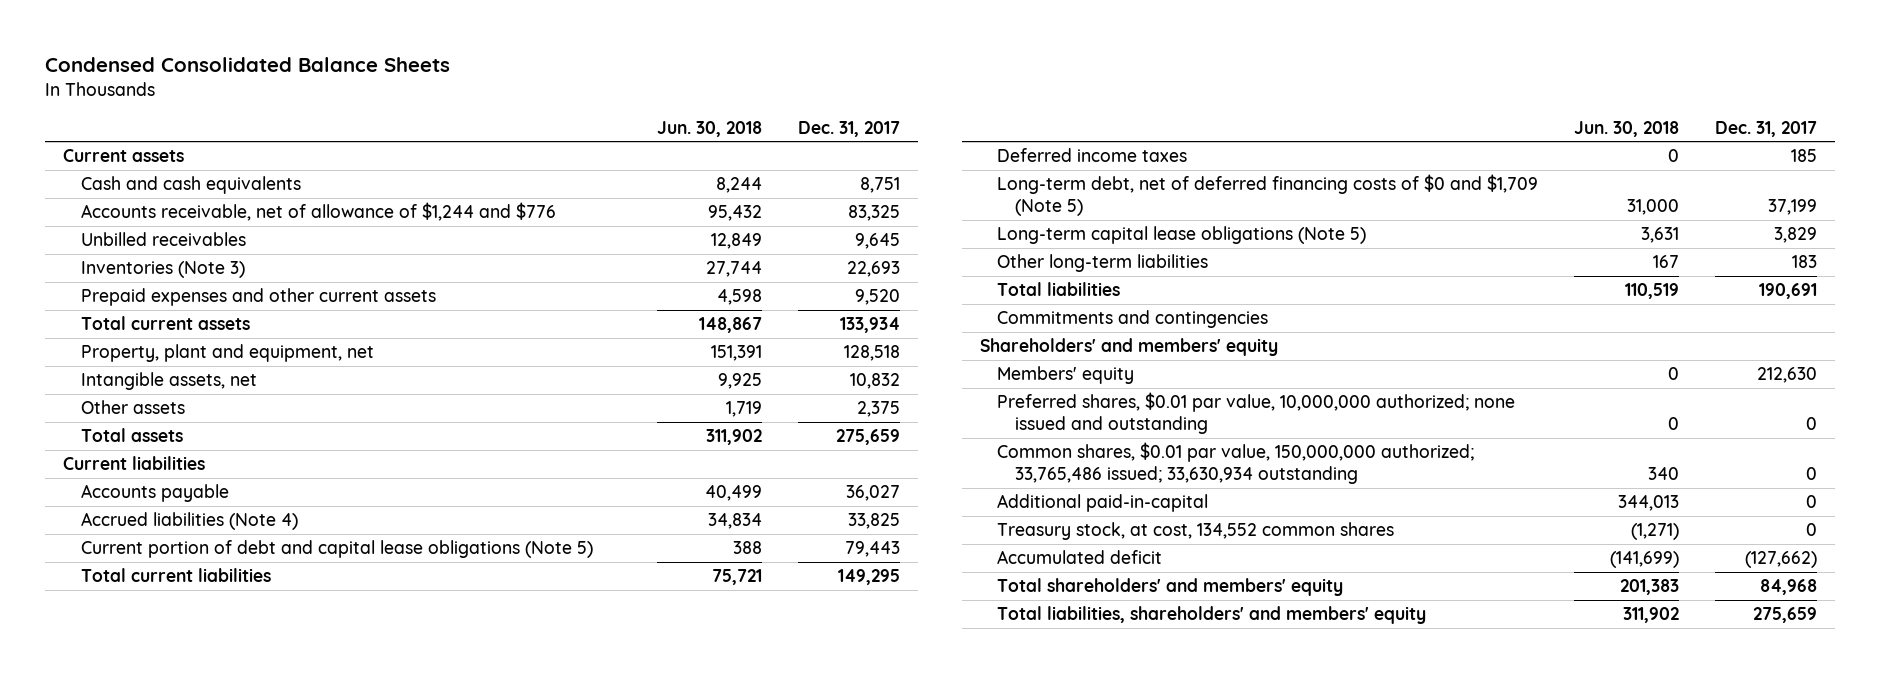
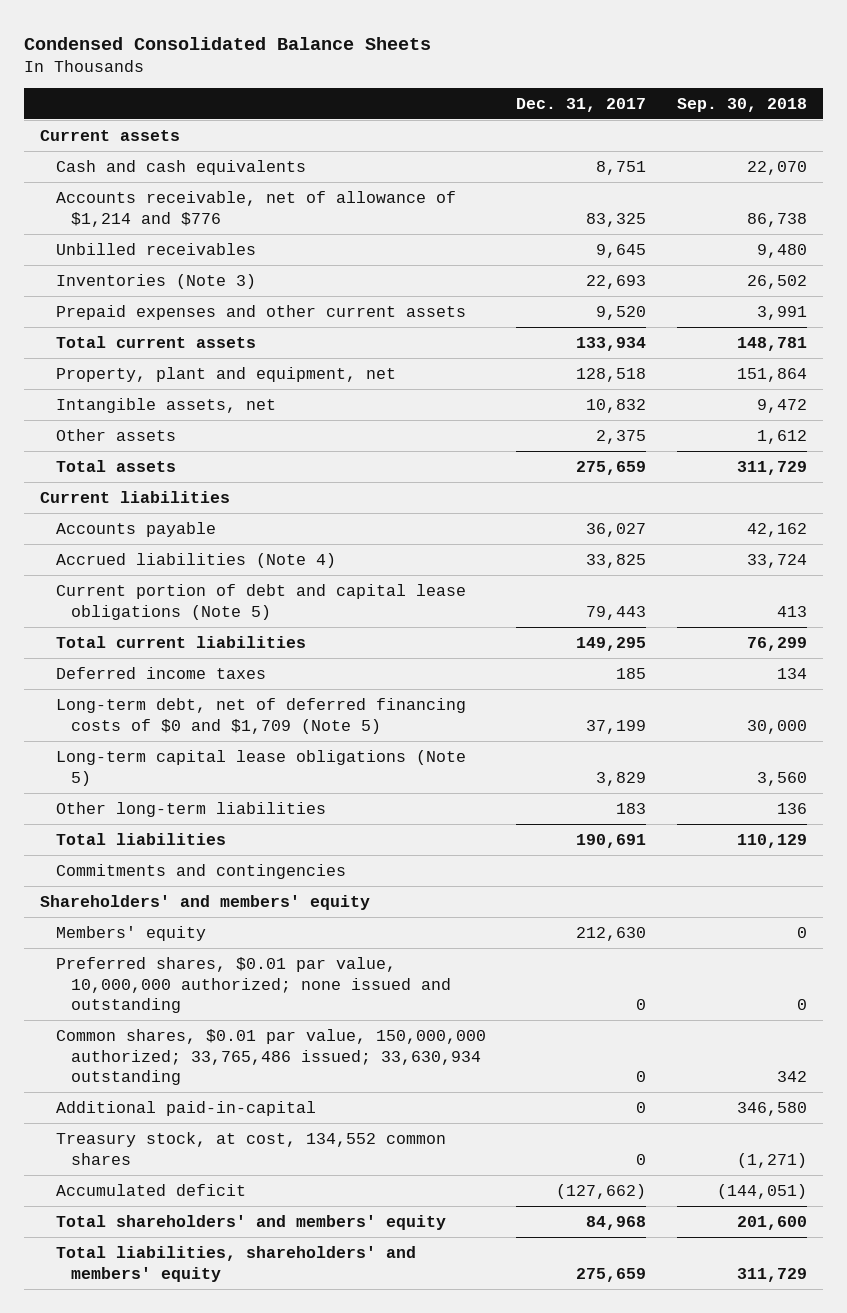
[657,120,763,137] Jun. 30, 2018 -> none
none -> [677,97,808,112] Sep. 30, 2018
[80,202,556,222] Accounts receivable, net of allowance of $1,244 and $776 -> [55,190,456,227] Accounts receivable, net of allowance of $1,214 and $776

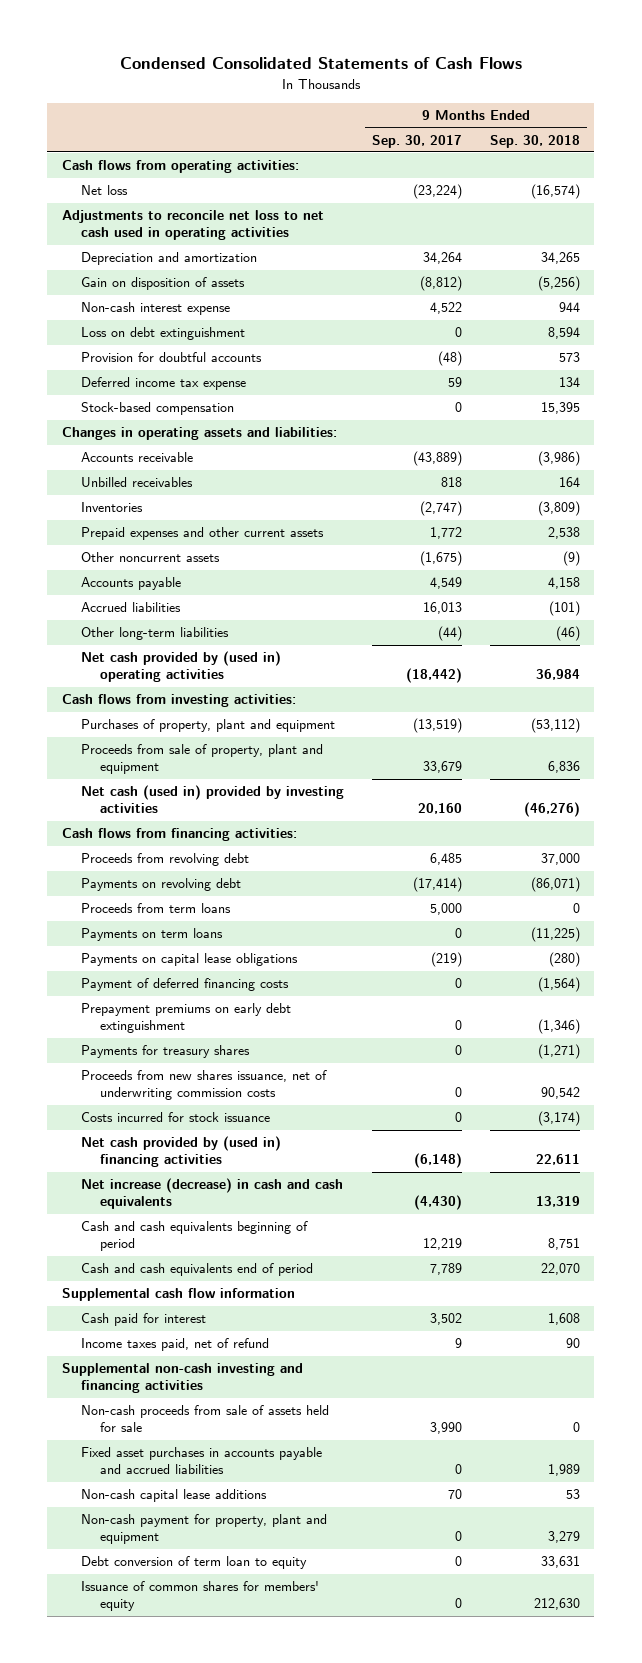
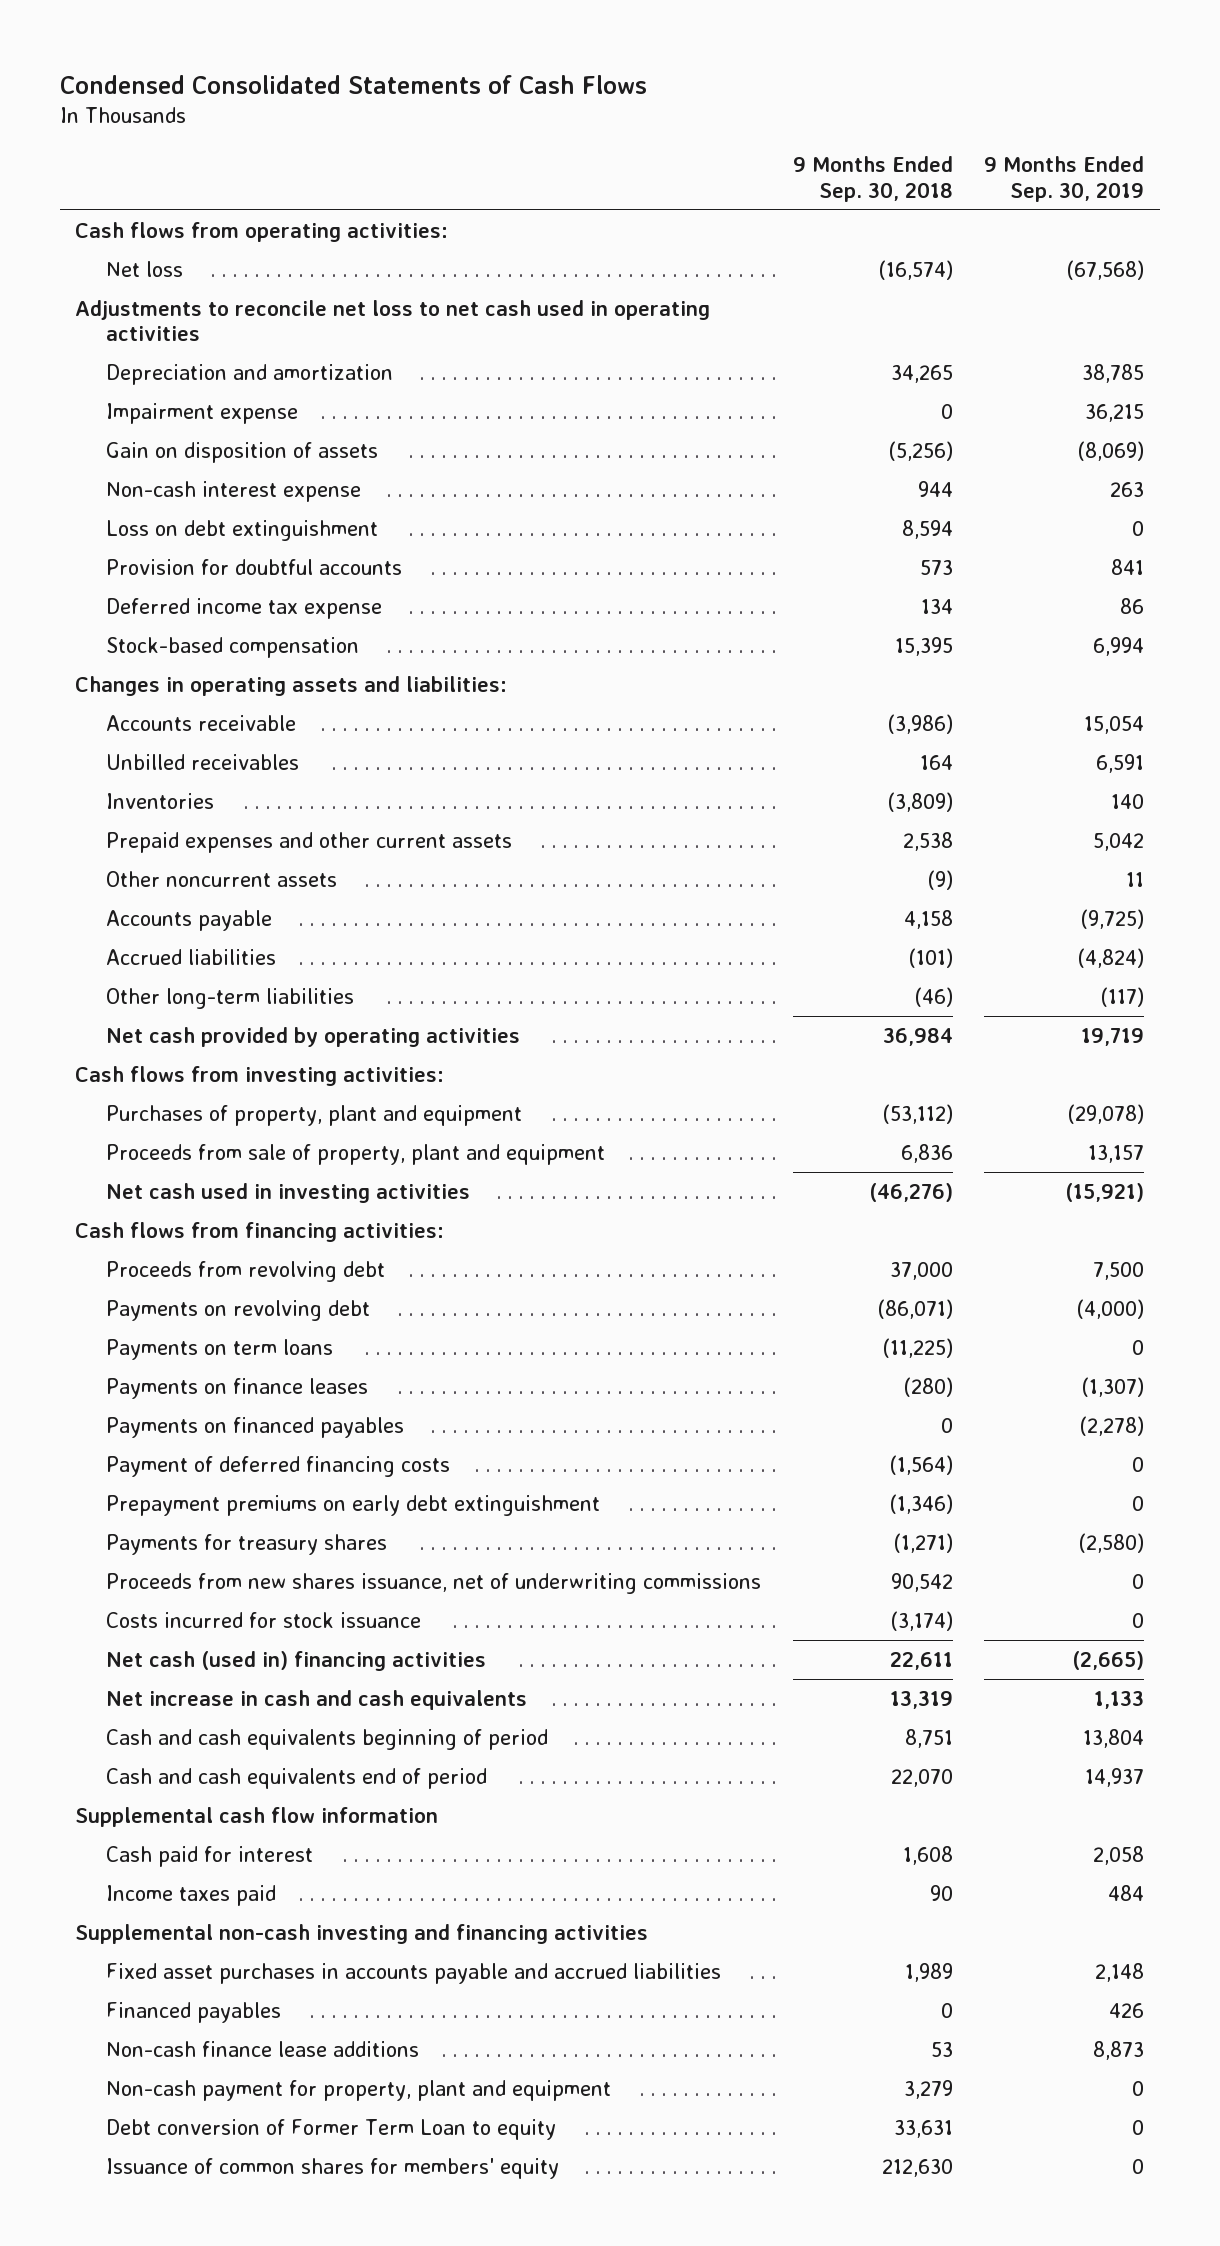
[371,134,462,148] Sep. 30, 2017 -> none
none -> [984,156,1145,202] 9 Months Ended Sep. 30, 2019
none -> [106,402,299,424] Impairment expense
[80,651,281,683] Net cash provided by (used in) operating activities -> [106,1026,521,1047] Net cash provided by operating activities
[80,785,344,814] Net cash (used in) provided by investing activities -> [106,1182,471,1203] Net cash used in investing activities
[80,903,231,914] Proceeds from term loans -> none
[80,953,298,967] Payments on capital lease obligations -> [106,1377,369,1399] Payments on finance leases
none -> [106,1416,405,1438] Payments on financed payables
[80,1070,327,1101] Proceeds from new shares issuance, net of underwriting commission costs -> [106,1572,762,1594] Proceeds from new shares issuance, net of underwriting commissions
[80,1136,281,1168] Net cash provided by (used in) financing activities -> [106,1650,487,1671] Net cash (used in) financing activities
[80,1178,343,1210] Net increase (decrease) in cash and cash equivalents -> [106,1689,528,1710] Net increase in cash and cash equivalents
[80,1338,269,1352] Income taxes paid, net of refund -> [106,1884,277,1906] Income taxes paid
[80,1405,329,1433] Non-cash proceeds from sale of assets held for sale -> none
none -> [106,2001,282,2023] Financed payables
[80,1489,267,1503] Non-cash capital lease additions -> [106,2040,420,2057] Non-cash finance lease additions
[80,1556,307,1570] Debt conversion of term loan to equity -> [106,2118,557,2140] Debt conversion of Former Term Loan to equity

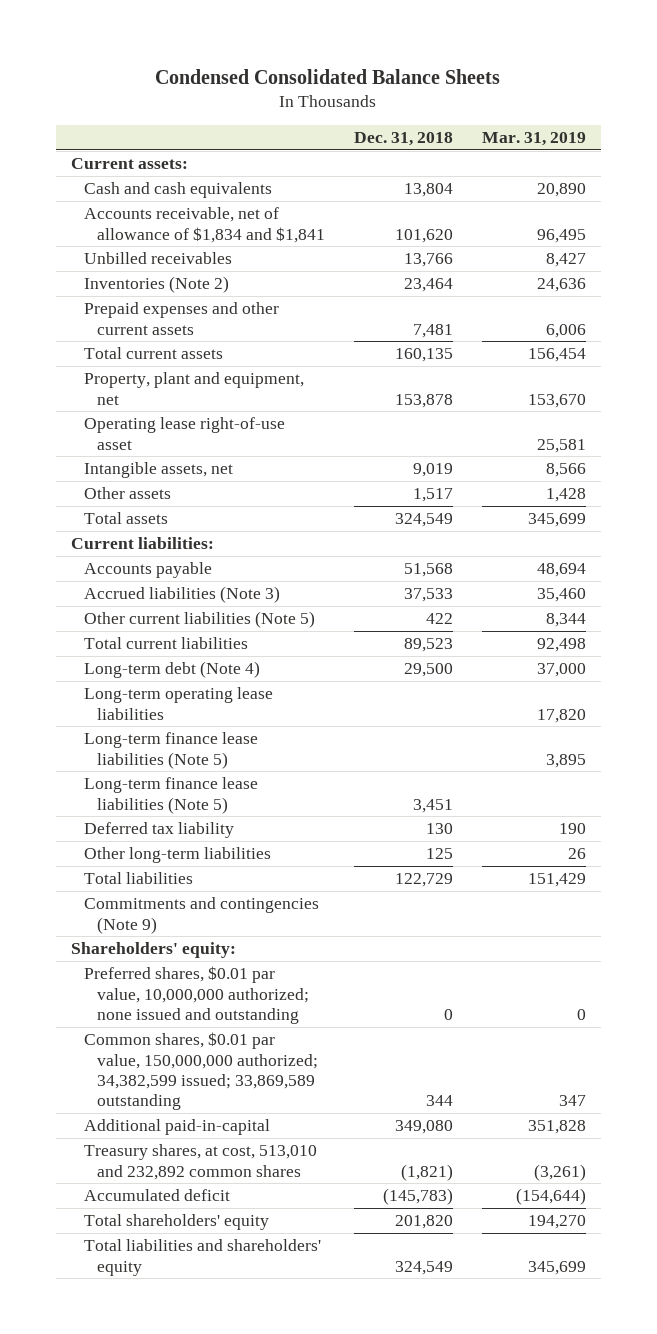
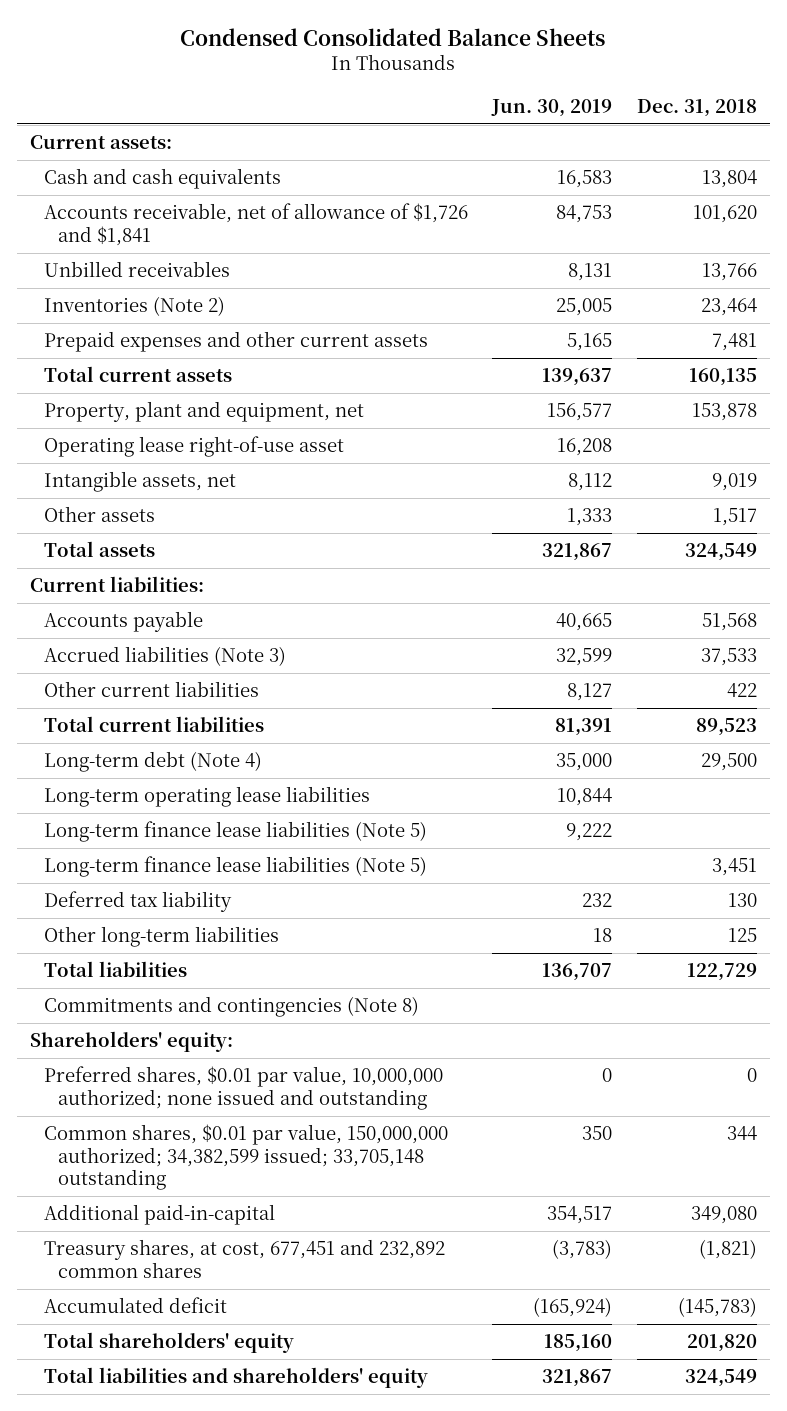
[481,132,586,147] Mar. 31, 2019 -> none
none -> [491,98,613,117] Jun. 30, 2019
[83,207,325,243] Accounts receivable, net of allowance of $1,834 and $1,841 -> [43,203,468,246] Accounts receivable, net of allowance of $1,726 and $1,841
[83,611,315,629] Other current liabilities (Note 5) -> [43,681,259,698] Other current liabilities
[83,897,319,934] Commitments and contingencies (Note 9) -> [43,996,419,1018] Commitments and contingencies (Note 8)
[83,1032,318,1111] Common shares, $0.01 par value, 150,000,000 authorized; 34,382,599 issued; 33,869,589 outstanding -> [43,1124,448,1191] Common shares, $0.01 par value, 150,000,000 authorized; 34,382,599 issued; 33,705,148 outstanding
[83,1144,317,1180] Treasury shares, at cost, 513,010 and 232,892 common shares -> [43,1239,445,1278] Treasury shares, at cost, 677,451 and 232,892 common shares

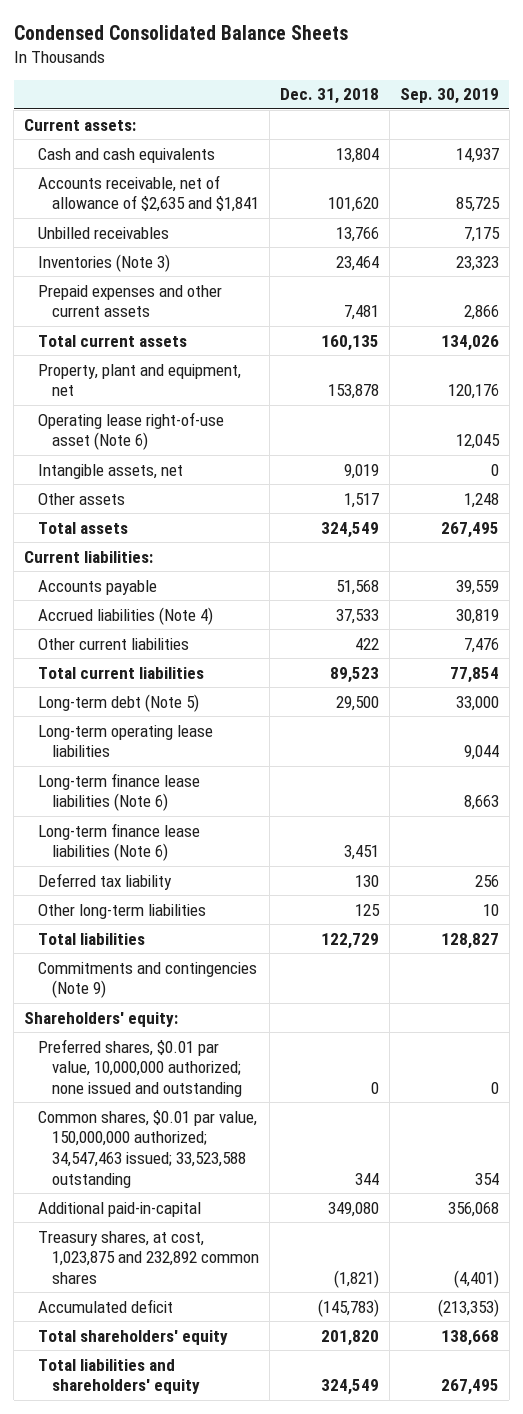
[491,98,613,117] Jun. 30, 2019 -> none
none -> [399,88,499,105] Sep. 30, 2019
[43,203,468,246] Accounts receivable, net of allowance of $1,726 and $1,841 -> [37,174,259,213] Accounts receivable, net of allowance of $2,635 and $1,841
[43,296,225,317] Inventories (Note 2) -> [37,253,170,272] Inventories (Note 3)
[43,436,344,458] Operating lease right-of-use asset -> [37,411,224,451] Operating lease right-of-use asset (Note 6)
[43,646,286,667] Accrued liabilities (Note 3) -> [37,606,213,625] Accrued liabilities (Note 4)
[43,751,262,773] Long-term debt (Note 4) -> [37,693,199,712] Long-term debt (Note 5)
[43,821,427,843] Long-term finance lease liabilities (Note 5) -> [37,772,200,812] Long-term finance lease liabilities (Note 6)
[43,856,427,878] Long-term finance lease liabilities (Note 5) -> [37,822,200,862] Long-term finance lease liabilities (Note 6)
[43,996,419,1018] Commitments and contingencies (Note 8) -> [37,961,257,999] Commitments and contingencies (Note 9)
[43,1124,448,1191] Common shares, $0.01 par value, 150,000,000 authorized; 34,382,599 issued; 33,705,148 outstanding -> [37,1109,257,1188] Common shares, $0.01 par value, 150,000,000 authorized; 34,547,463 issued; 33,523,588 outstanding
[43,1239,445,1278] Treasury shares, at cost, 677,451 and 232,892 common shares -> [37,1230,259,1285] Treasury shares, at cost, 1,023,875 and 232,892 common shares

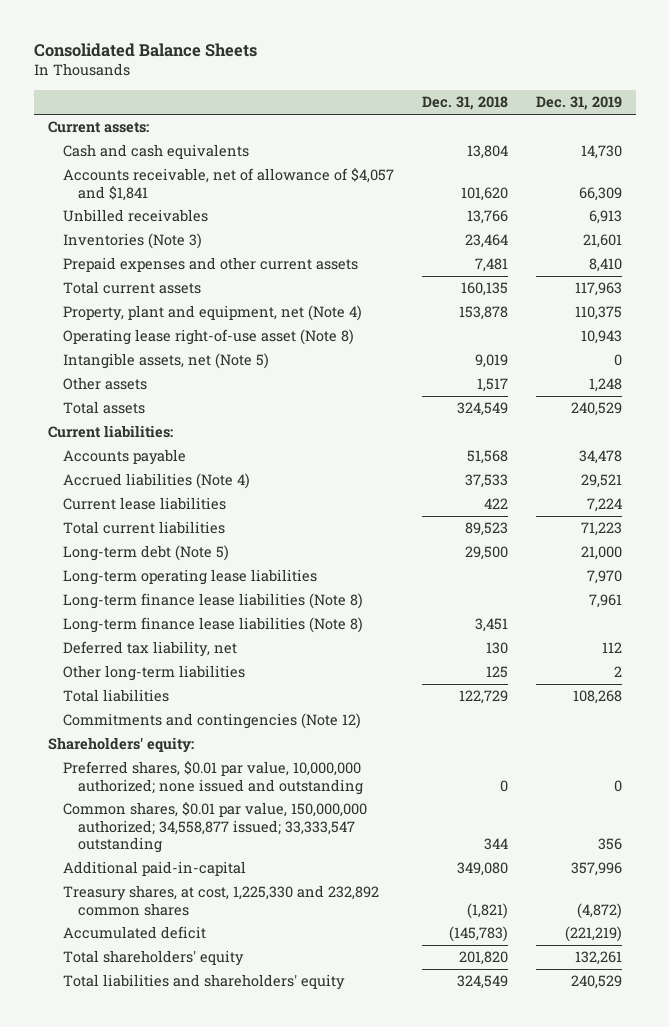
[13,24,348,40] Condensed Consolidated Balance Sheets -> [33,43,257,58] Consolidated Balance Sheets
[399,88,499,105] Sep. 30, 2019 -> none
none -> [535,96,622,111] Dec. 31, 2019
[37,174,259,213] Accounts receivable, net of allowance of $2,635 and $1,841 -> [62,168,394,201] Accounts receivable, net of allowance of $4,057 and $1,841
[37,363,241,397] Property, plant and equipment, net -> [62,305,362,322] Property, plant and equipment, net (Note 4)
[37,411,224,451] Operating lease right-of-use asset (Note 6) -> [62,329,354,346] Operating lease right-of-use asset (Note 8)
[37,463,183,479] Intangible assets, net -> [62,353,269,370] Intangible assets, net (Note 5)
[37,637,189,650] Other current liabilities -> [62,497,226,511] Current lease liabilities
[37,772,200,812] Long-term finance lease liabilities (Note 6) -> [62,593,363,610] Long-term finance lease liabilities (Note 8)
[37,822,200,862] Long-term finance lease liabilities (Note 6) -> [62,617,363,634] Long-term finance lease liabilities (Note 8)
[37,872,172,890] Deferred tax liability -> [62,641,237,658] Deferred tax liability, net
[37,961,257,999] Commitments and contingencies (Note 9) -> [62,713,361,730] Commitments and contingencies (Note 12)
[37,1109,257,1188] Common shares, $0.01 par value, 150,000,000 authorized; 34,547,463 issued; 33,523,588 outstanding -> [62,802,367,853] Common shares, $0.01 par value, 150,000,000 authorized; 34,558,877 issued; 33,333,547 outstanding
[37,1230,259,1285] Treasury shares, at cost, 1,023,875 and 232,892 common shares -> [62,885,379,916] Treasury shares, at cost, 1,225,330 and 232,892 common shares

